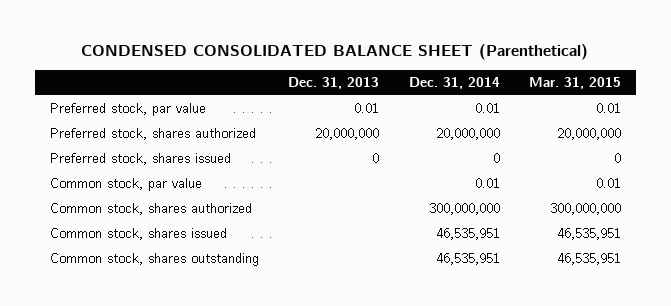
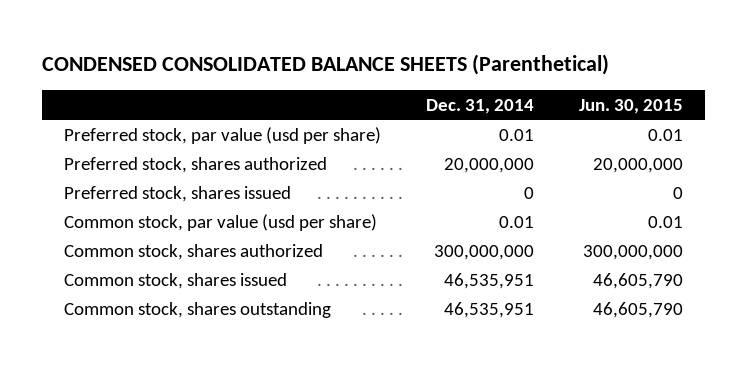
[81,44,589,61] CONDENSED CONSOLIDATED BALANCE SHEET (Parenthetical) -> [41,54,609,76] CONDENSED CONSOLIDATED BALANCE SHEETS (Parenthetical)
[288,77,380,90] Dec. 31, 2013 -> none
[529,77,622,90] Mar. 31, 2015 -> none
none -> [578,98,683,114] Jun. 30, 2015
[49,103,206,117] Preferred stock, par value -> [63,126,381,144] Preferred stock, par value (usd per share)
[49,178,202,192] Common stock, par value -> [63,213,377,231] Common stock, par value (usd per share)

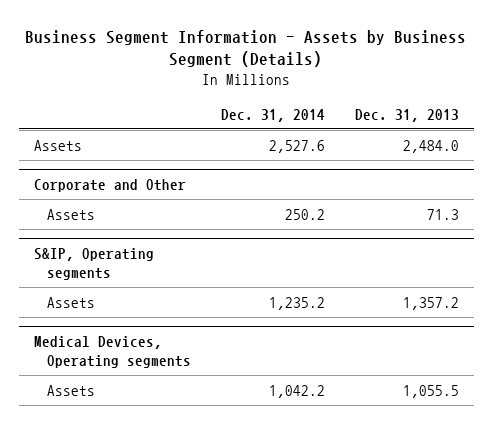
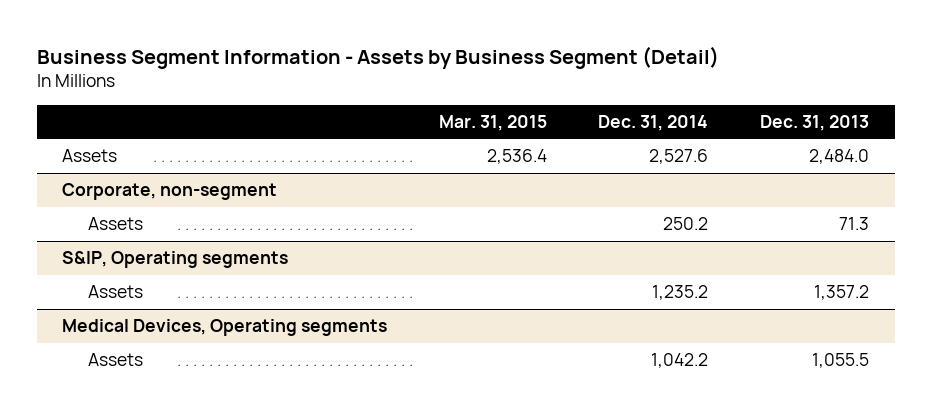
[25,29,467,68] Business Segment Information - Assets by Business Segment (Details) -> [36,45,719,69] Business Segment Information - Assets by Business Segment (Detail)
none -> [438,114,547,131] Mar. 31, 2015
[33,179,186,193] Corporate and Other -> [62,183,278,201] Corporate, non-segment

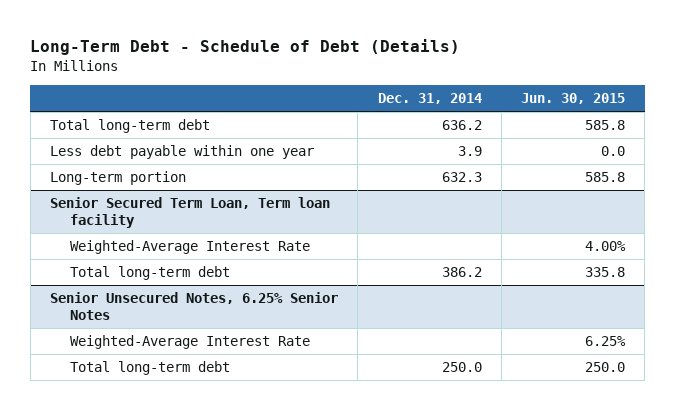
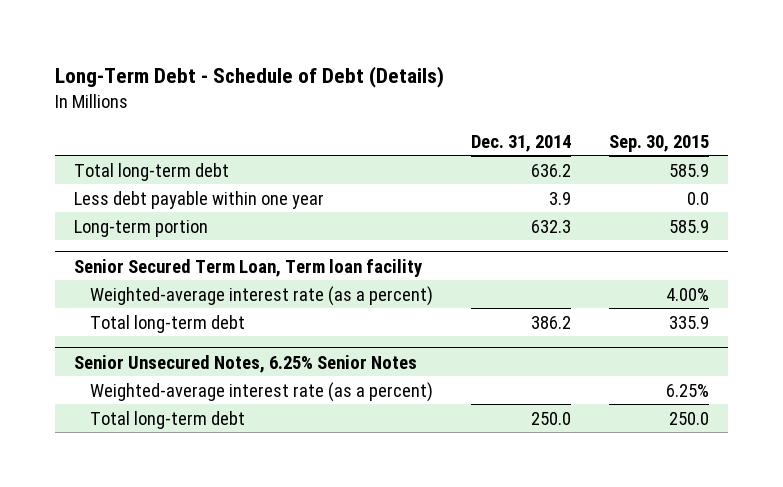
[521,93,626,105] Jun. 30, 2015 -> none
none -> [609,134,710,152] Sep. 30, 2015
[70,240,311,255] Weighted-Average Interest Rate -> [90,285,434,306] Weighted-average interest rate (as a percent)
[70,335,311,350] Weighted-Average Interest Rate -> [90,381,434,402] Weighted-average interest rate (as a percent)

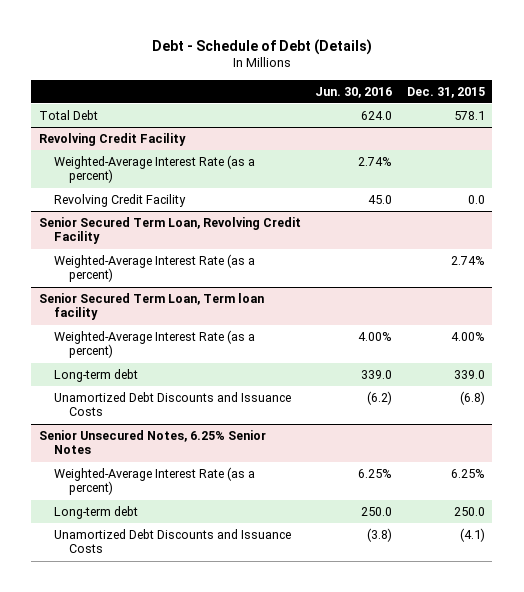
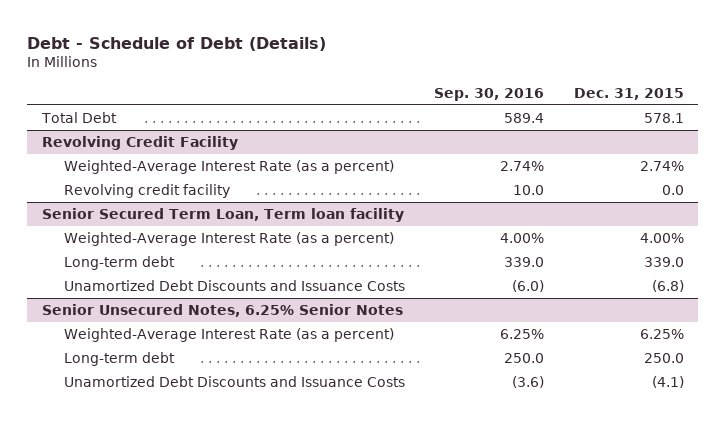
[315,86,393,98] Jun. 30, 2016 -> none
none -> [434,87,545,101] Sep. 30, 2016
[54,154,256,184] Weighted-Average Interest Rate (as a percent) -> none
[54,193,187,207] Revolving Credit Facility -> none
[38,216,301,245] Senior Secured Term Loan, Revolving Credit Facility -> none
none -> [63,183,230,198] Revolving credit facility

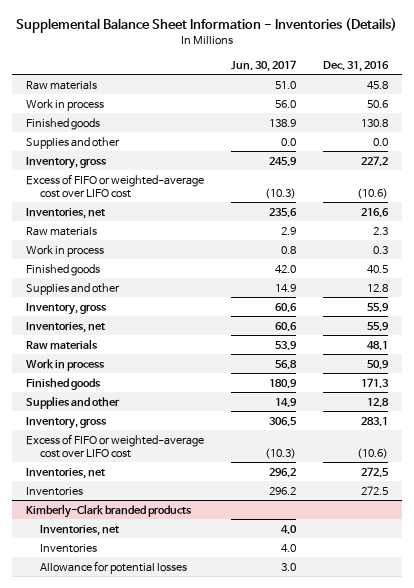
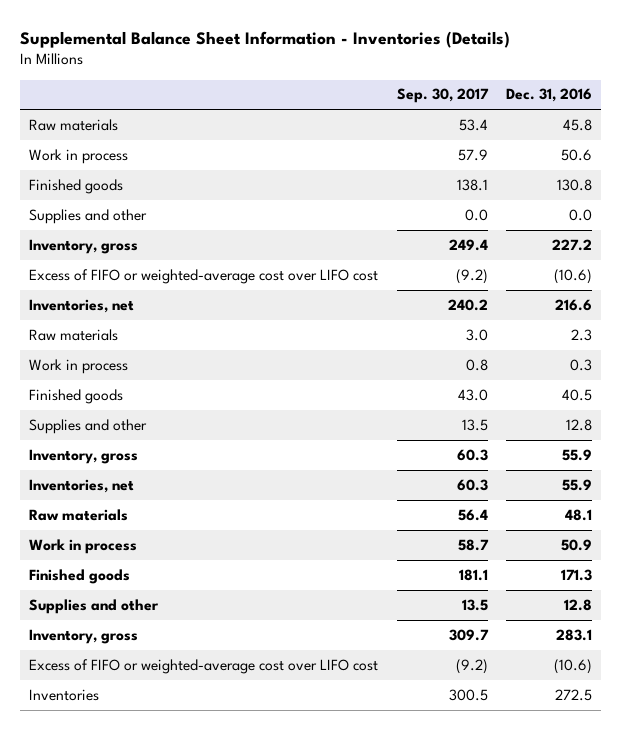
[231,59,297,72] Jun. 30, 2017 -> none
none -> [396,88,489,104] Sep. 30, 2017
[25,467,105,479] Inventories, net -> none
[25,503,192,518] Kimberly-Clark branded products -> none
[39,524,119,536] Inventories, net -> none
[39,543,97,553] Inventories -> none
[39,560,187,574] Allowance for potential losses -> none

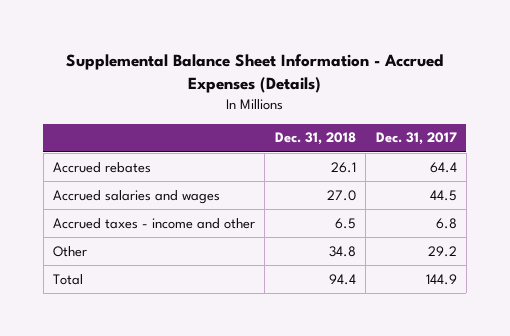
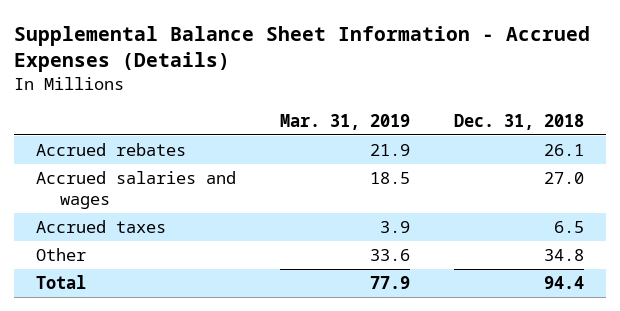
[375,132,457,146] Dec. 31, 2017 -> none
none -> [279,113,410,130] Mar. 31, 2019
[52,217,255,229] Accrued taxes - income and other -> [36,220,167,234] Accrued taxes

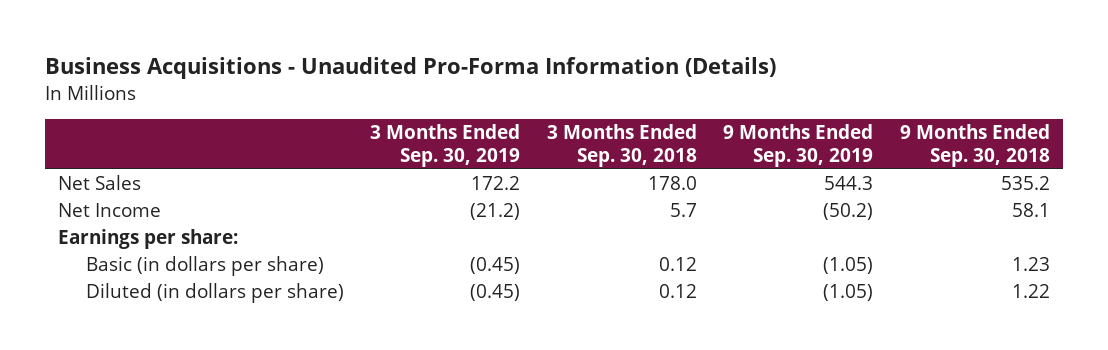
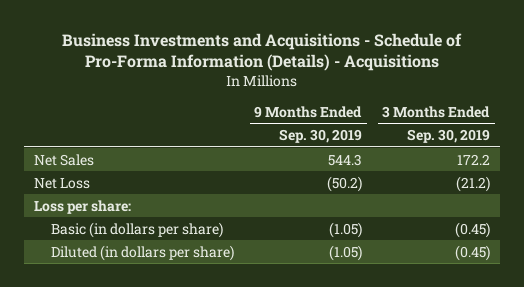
[44,57,776,80] Business Acquisitions - Unaudited Pro-Forma Information (Details) -> [61,32,462,72] Business Investments and Acquisitions - Schedule of Pro-Forma Information (Details) - Acquisitions
[546,124,697,167] 3 Months Ended Sep. 30, 2018 -> none
[899,124,1050,167] 9 Months Ended Sep. 30, 2018 -> none
[57,203,161,218] Net Income -> [34,177,91,189] Net Loss
[57,229,238,250] Earnings per share: -> [34,199,132,214] Loss per share:

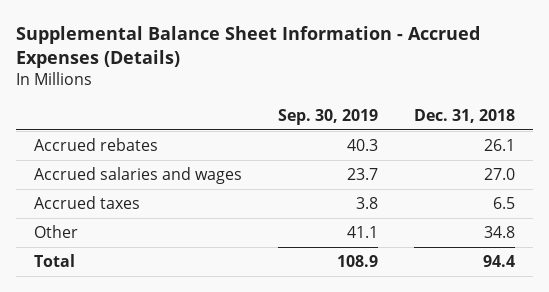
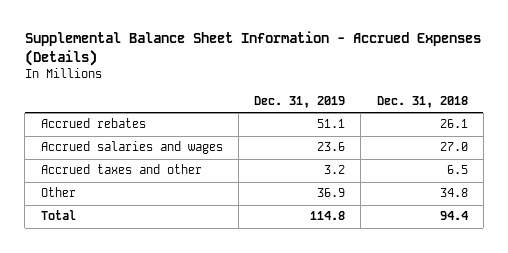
[278,108,379,125] Sep. 30, 2019 -> none
none -> [254,96,346,109] Dec. 31, 2019
[34,196,141,210] Accrued taxes -> [40,164,202,175] Accrued taxes and other

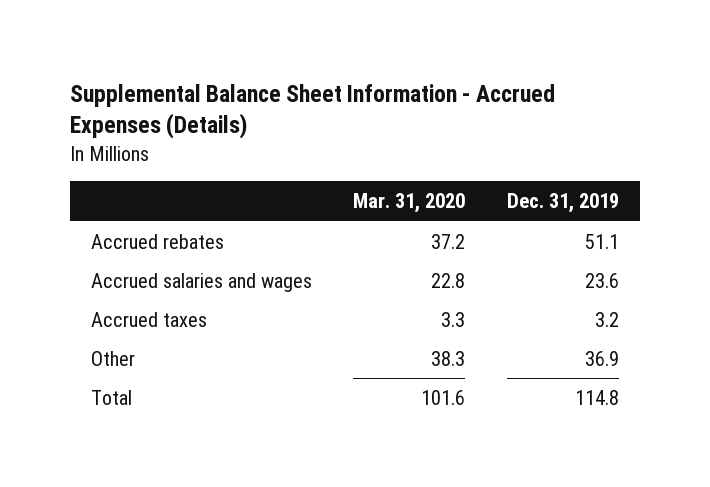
[376,96,468,109] Dec. 31, 2018 -> none
none -> [353,193,466,214] Mar. 31, 2020
[40,164,202,175] Accrued taxes and other -> [90,311,207,327] Accrued taxes

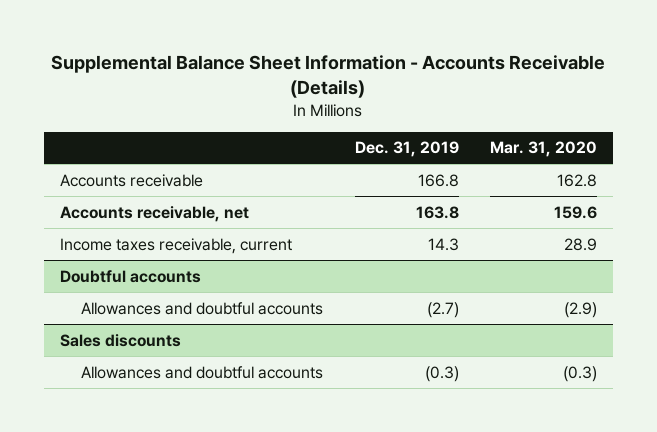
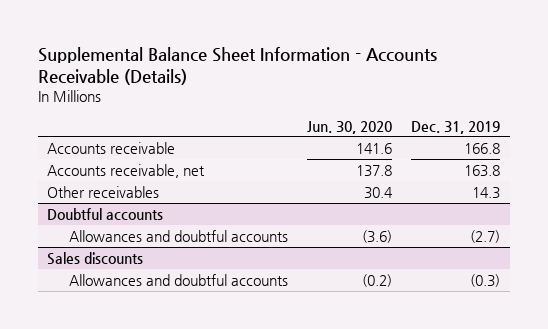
[489,141,597,158] Mar. 31, 2020 -> none
none -> [307,120,393,134] Jun. 30, 2020
[59,237,292,254] Income taxes receivable, current -> [47,185,160,198] Other receivables

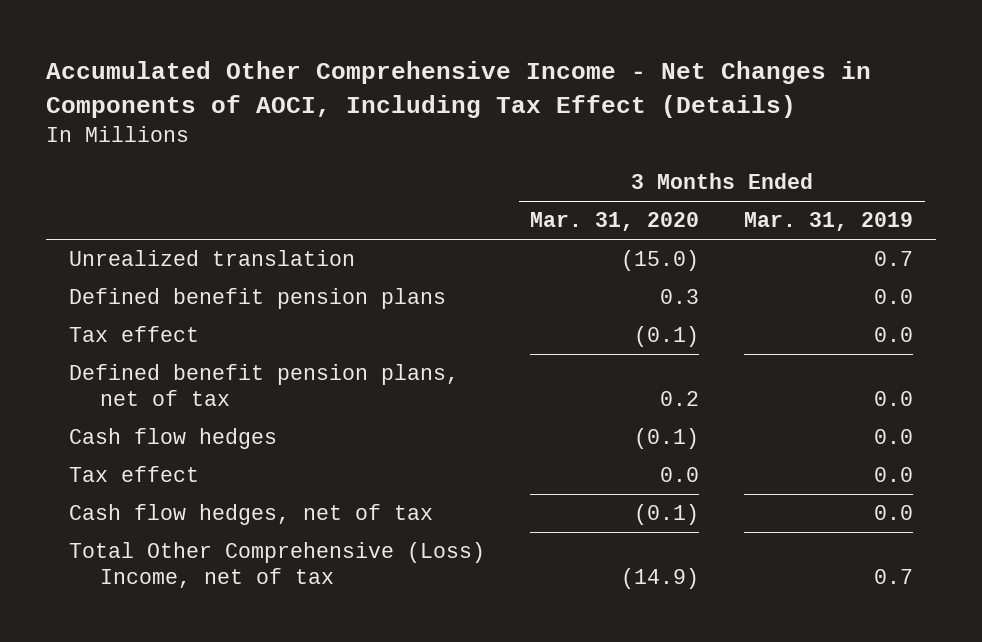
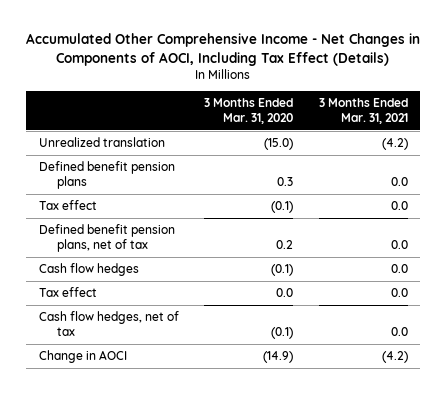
[744,212,914,232] Mar. 31, 2019 -> none
none -> [318,97,408,124] 3 Months Ended Mar. 31, 2021
[68,542,485,589] Total Other Comprehensive (Loss) Income, net of tax -> [38,350,127,364] Change in AOCI

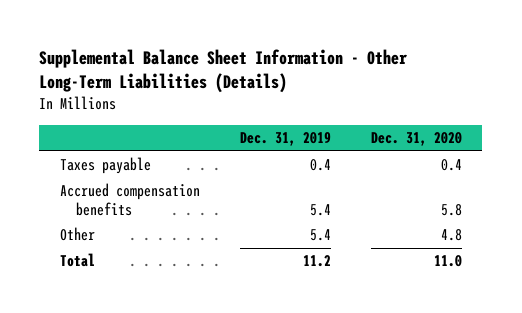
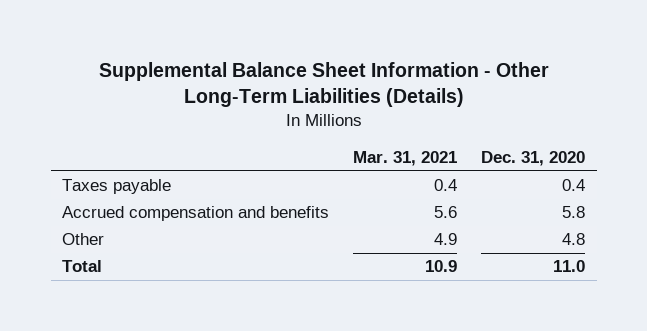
[239,132,331,147] Dec. 31, 2019 -> none
none -> [353,150,458,166] Mar. 31, 2021
[59,183,200,216] Accrued compensation benefits -> [62,206,330,222] Accrued compensation and benefits

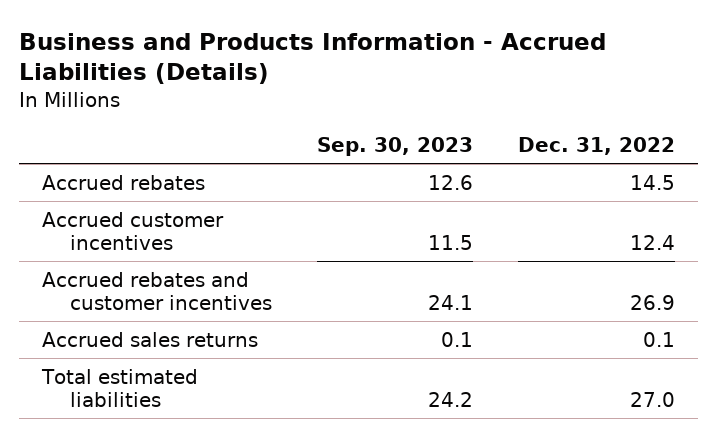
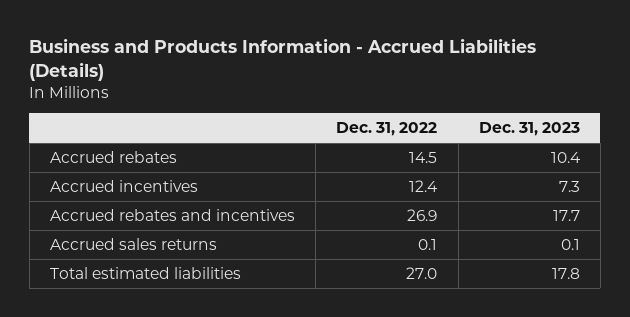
[317,136,474,156] Sep. 30, 2023 -> none
none -> [478,121,580,136] Dec. 31, 2023
[42,211,225,251] Accrued customer incentives -> [49,179,198,192] Accrued incentives
[42,271,272,311] Accrued rebates and customer incentives -> [49,208,295,221] Accrued rebates and incentives

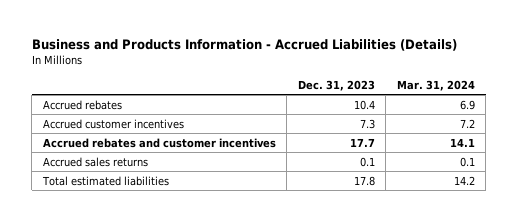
[336,121,438,136] Dec. 31, 2022 -> none
none -> [396,80,475,92] Mar. 31, 2024
[49,179,198,192] Accrued incentives -> [42,118,184,129] Accrued customer incentives
[49,208,295,221] Accrued rebates and incentives -> [42,137,276,148] Accrued rebates and customer incentives

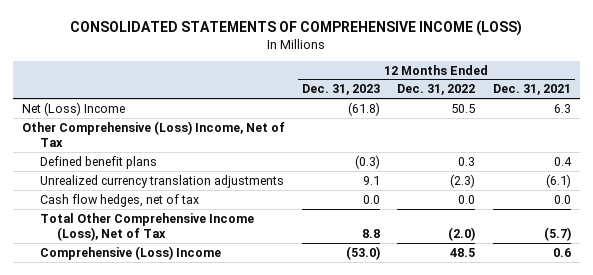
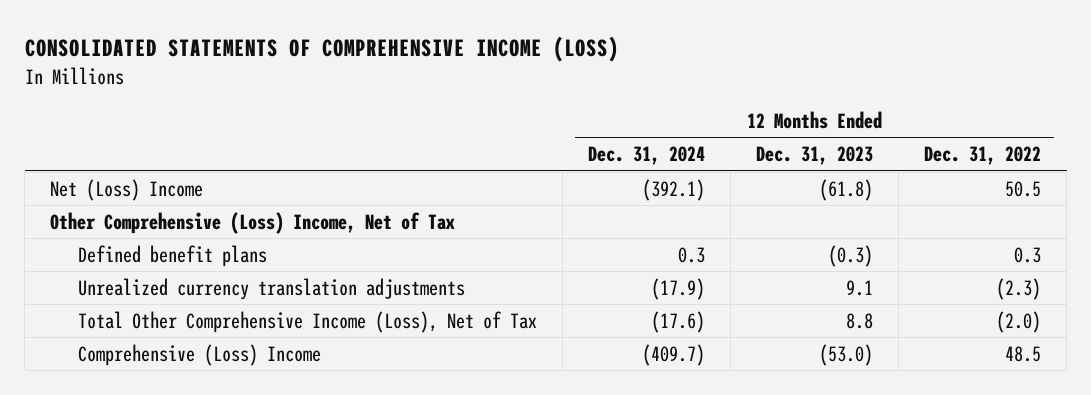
[492,84,571,96] Dec. 31, 2021 -> none
none -> [587,146,705,166] Dec. 31, 2024
[39,193,199,207] Cash flow hedges, net of tax -> none

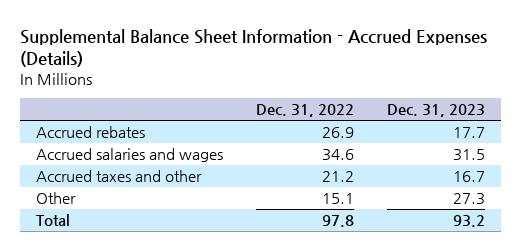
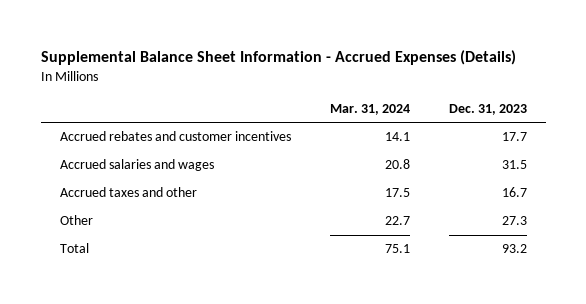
[256,104,355,118] Dec. 31, 2022 -> none
none -> [329,104,410,116] Mar. 31, 2024
[36,126,146,139] Accrued rebates -> [59,131,291,142] Accrued rebates and customer incentives

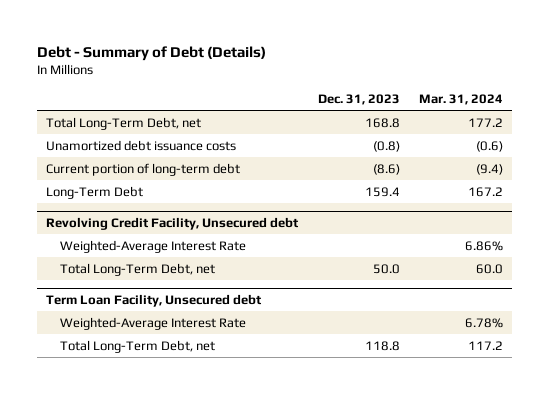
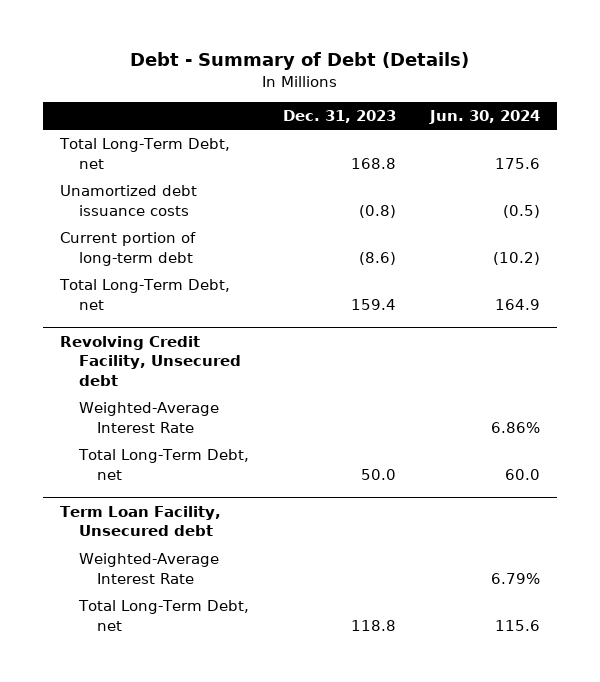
[418,94,503,106] Mar. 31, 2024 -> none
none -> [429,109,541,124] Jun. 30, 2024
[46,185,144,199] Long-Term Debt -> [58,279,230,310] Total Long-Term Debt, net

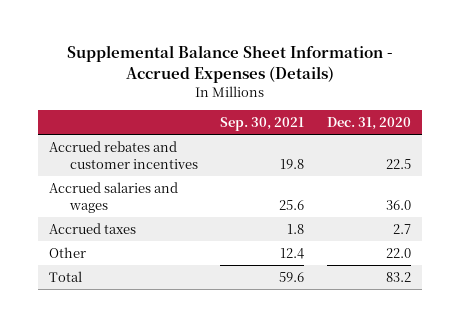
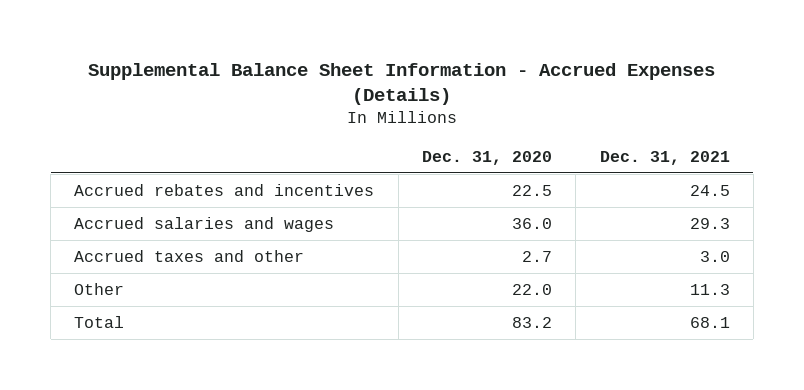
[220,116,305,131] Sep. 30, 2021 -> none
none -> [599,150,730,165] Dec. 31, 2021
[49,140,198,169] Accrued rebates and customer incentives -> [74,183,375,196] Accrued rebates and incentives
[49,222,137,234] Accrued taxes -> [74,249,305,262] Accrued taxes and other

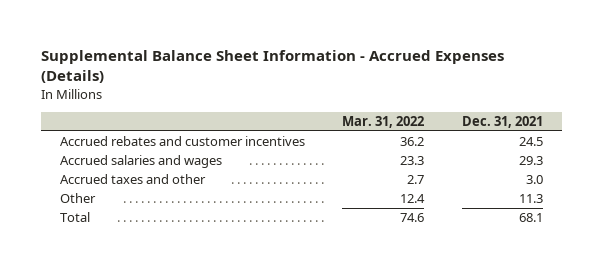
[421,150,552,165] Dec. 31, 2020 -> none
none -> [342,115,425,128] Mar. 31, 2022
[74,183,375,196] Accrued rebates and incentives -> [59,136,305,147] Accrued rebates and customer incentives

